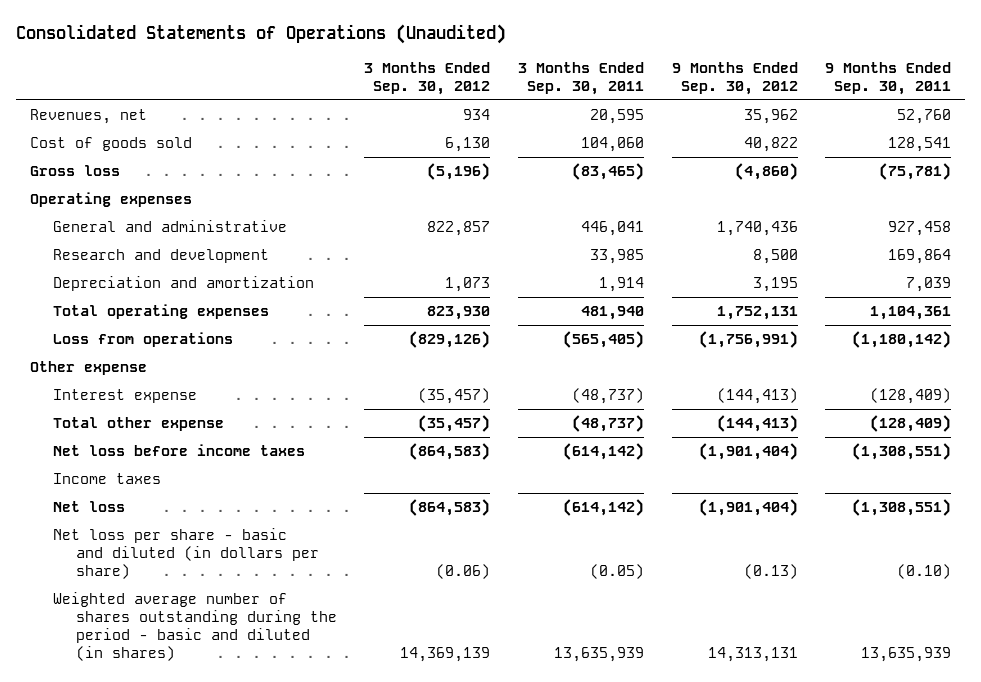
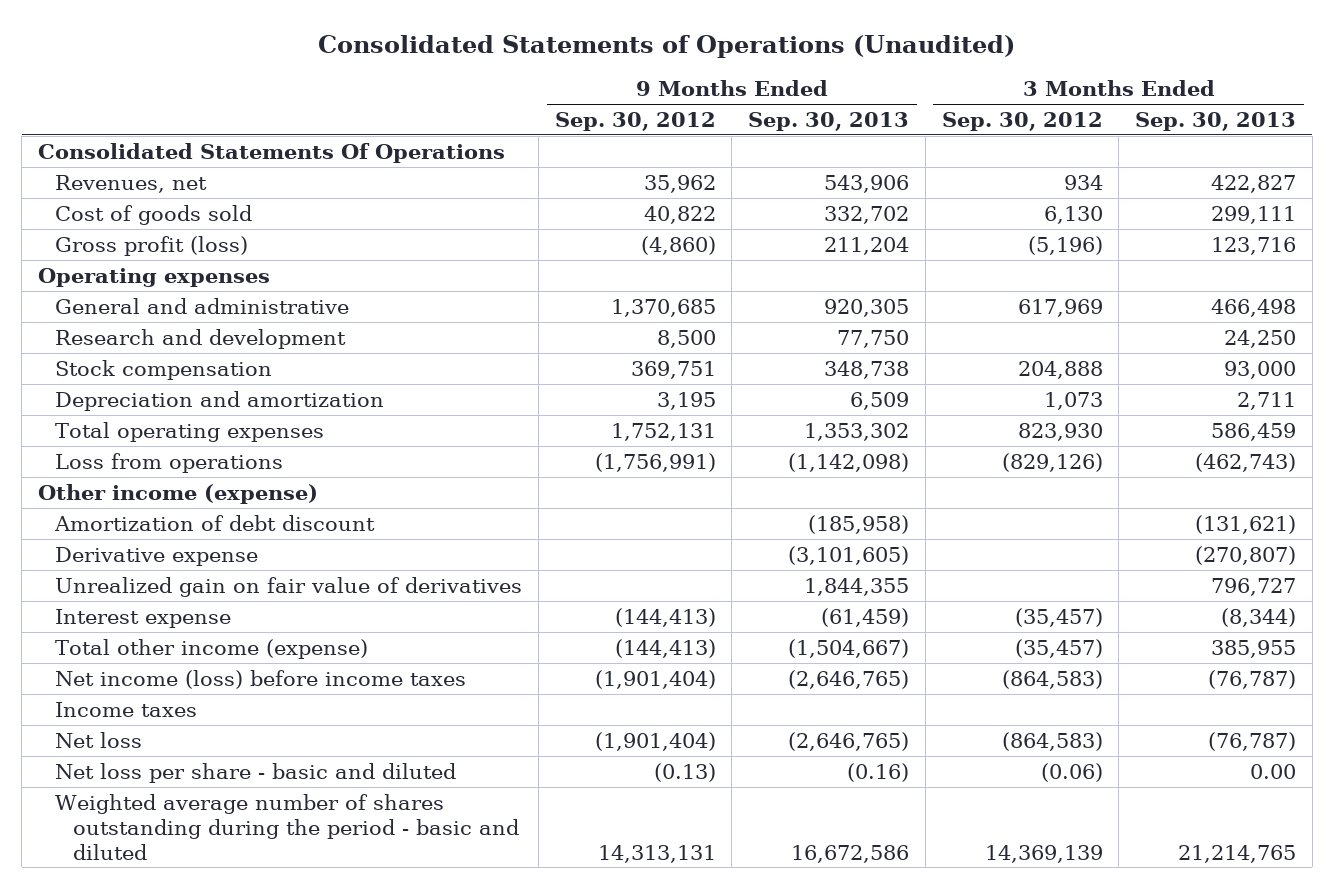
[518,62,645,95] 3 Months Ended Sep. 30, 2011 -> none
[825,62,952,95] 9 Months Ended Sep. 30, 2011 -> none
none -> [748,111,910,131] Sep. 30, 2013
none -> [1135,111,1297,131] Sep. 30, 2013
none -> [37,142,505,163] Consolidated Statements Of Operations
[29,165,120,177] Gross loss -> [55,235,249,256] Gross profit (loss)
[427,221,491,237] 822,857 -> [1017,298,1103,317] 617,969
[716,221,798,237] 1,740,436 -> [610,298,716,317] 1,370,685
none -> [55,359,273,380] Stock compensation
[29,361,147,376] Other expense -> [37,483,318,504] Other income (expense)
none -> [54,514,376,531] Amortization of debt discount
none -> [55,546,259,566] Derivative expense
none -> [55,576,523,597] Unrealized gain on fair value of derivatives
[52,417,224,432] Total other expense -> [55,638,369,659] Total other income (expense)
[52,444,305,457] Net loss before income taxes -> [55,669,467,689] Net income (loss) before income taxes
[52,528,319,579] Net loss per share - basic and diluted (in dollars per share) -> [55,762,457,783] Net loss per share - basic and diluted
[52,592,337,661] Weighted average number of shares outstanding during the period - basic and diluted (in shares) -> [55,793,519,860] Weighted average number of shares outstanding during the period - basic and diluted

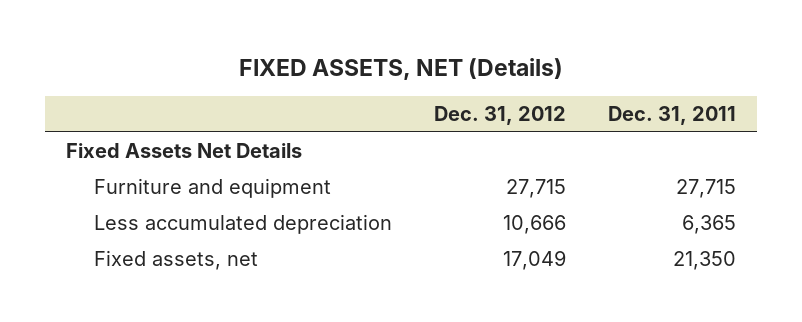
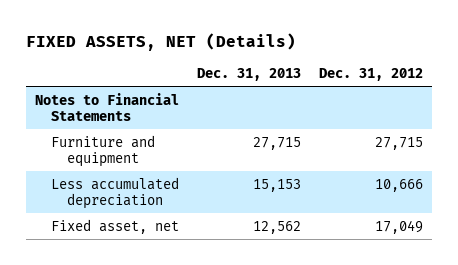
[608,106,737,126] Dec. 31, 2011 -> none
none -> [197,68,302,82] Dec. 31, 2013
[65,143,302,159] Fixed Assets Net Details -> none
none -> [35,92,180,121] Notes to Financial Statements
[93,250,258,271] Fixed assets, net -> [51,218,180,234] Fixed asset, net

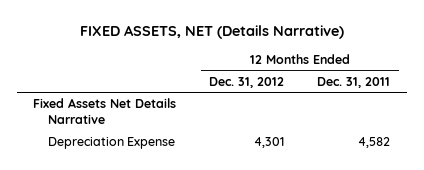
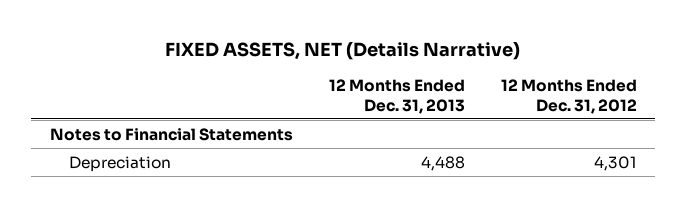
[317,76,391,88] Dec. 31, 2011 -> none
none -> [328,79,465,114] 12 Months Ended Dec. 31, 2013
[33,98,177,125] Fixed Assets Net Details Narrative -> none
none -> [49,127,293,141] Notes to Financial Statements
[48,137,176,150] Depreciation Expense -> [68,155,171,172] Depreciation

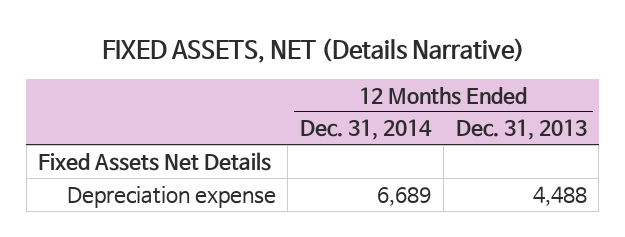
[500,79,637,114] 12 Months Ended Dec. 31, 2012 -> none
none -> [300,119,433,141] Dec. 31, 2014
[49,127,293,141] Notes to Financial Statements -> none
none -> [38,151,272,171] Fixed Assets Net Details
[68,155,171,172] Depreciation -> [66,185,276,208] Depreciation expense

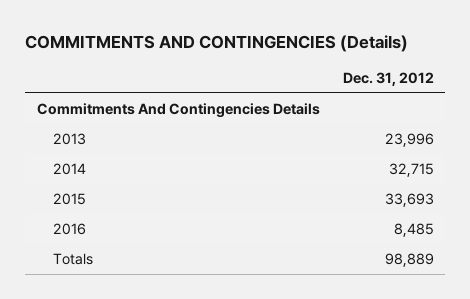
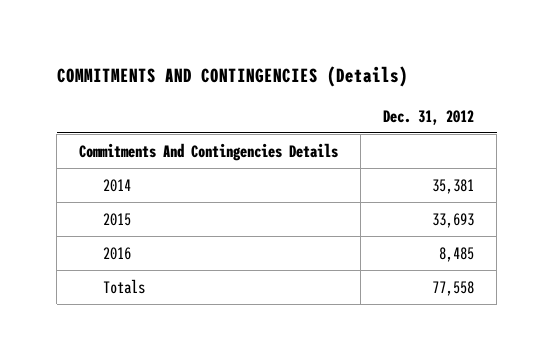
[52,133,86,146] 2013 -> none
[388,163,434,178] 32,715 -> [432,178,475,194] 35,381
[384,253,434,268] 98,889 -> [432,280,475,296] 77,558

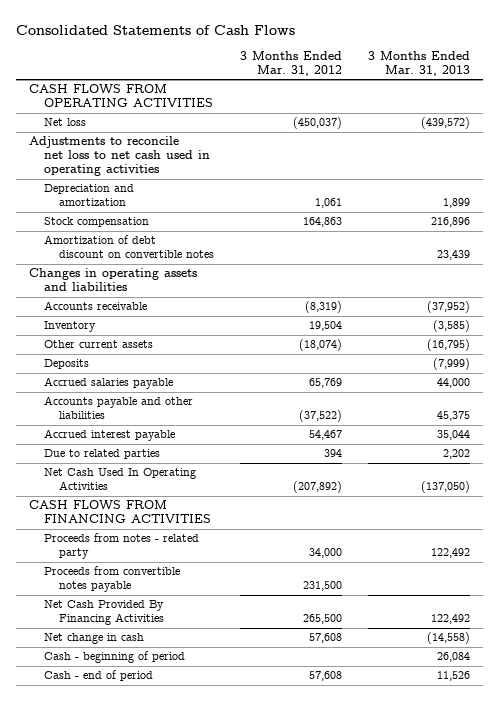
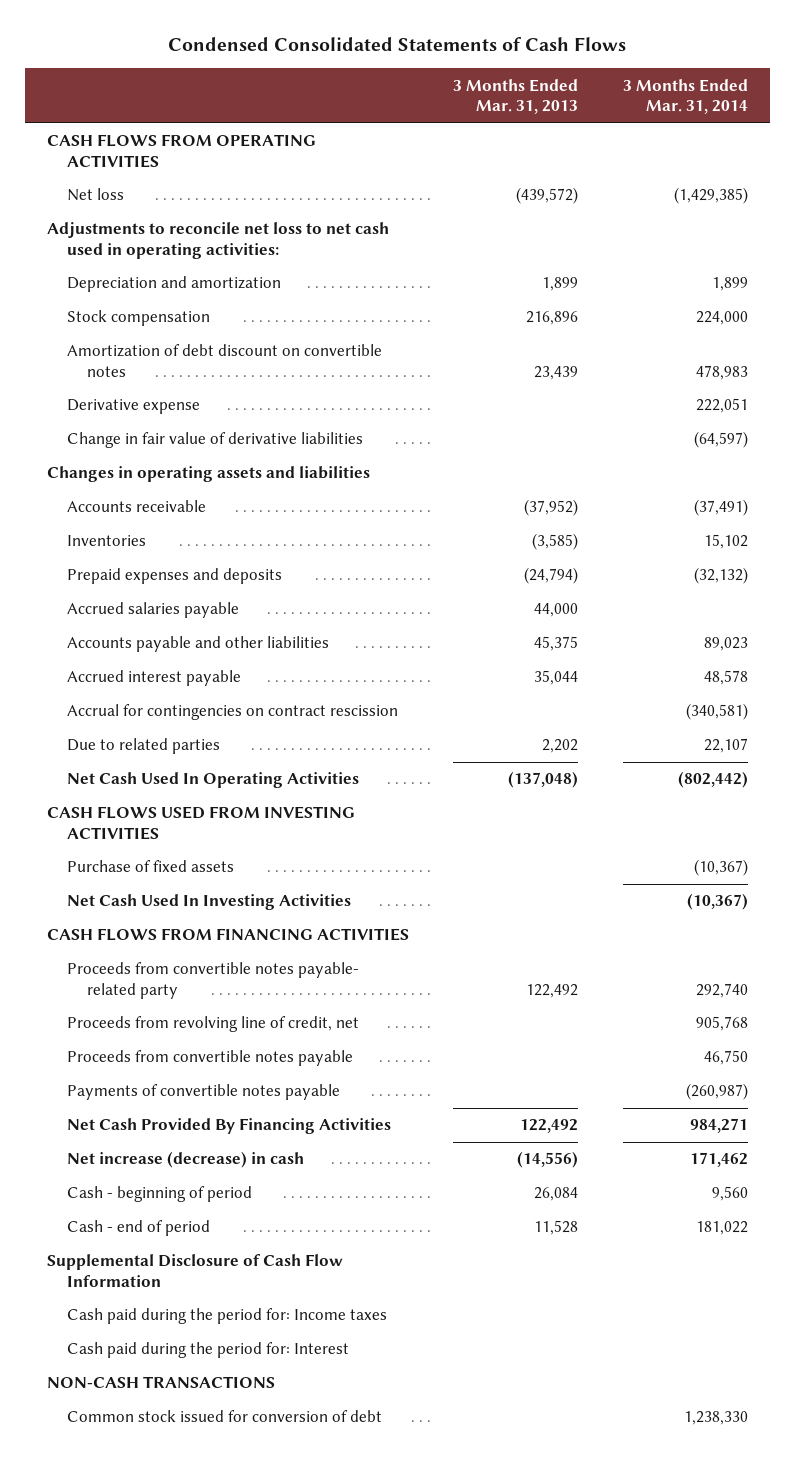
[16,24,296,35] Consolidated Statements of Cash Flows -> [168,37,627,52] Condensed Consolidated Statements of Cash Flows
[240,50,343,76] 3 Months Ended Mar. 31, 2012 -> none
none -> [622,78,748,115] 3 Months Ended Mar. 31, 2014
[29,136,211,177] Adjustments to reconcile net loss to net cash used in operating activities -> [47,222,390,259] Adjustments to reconcile net loss to net cash used in operating activities:
none -> [66,399,200,415] Derivative expense
none -> [66,432,363,449] Change in fair value of derivative liabilities
[44,340,154,349] Other current assets -> none
[44,359,90,370] Deposits -> none
[44,321,97,333] Inventory -> [66,535,146,547] Inventories
none -> [66,568,282,585] Prepaid expenses and deposits
none -> [66,704,398,721] Accrual for contingencies on contract rescission
[420,481,470,494] (137,050) -> [508,771,579,789] (137,048)
none -> [47,806,356,840] CASH FLOWS USED FROM INVESTING ACTIVITIES
none -> [66,860,234,873] Purchase of fixed assets
none -> [66,894,351,911] Net Cash Used In Investing Activities
[44,533,200,560] Proceeds from notes - related party -> [66,962,359,999] Proceeds from convertible notes payable- related party
none -> [66,1016,359,1033] Proceeds from revolving line of credit, net
none -> [66,1084,340,1101] Payments of convertible notes payable
[44,633,145,645] Net change in cash -> [66,1151,304,1169] Net increase (decrease) in cash
[426,632,470,645] (14,558) -> [517,1151,579,1169] (14,556)
[436,671,470,682] 11,526 -> [534,1220,579,1236] 11,528
none -> [47,1254,344,1287] Supplemental Disclosure of Cash Flow Information
none -> [66,1308,387,1325] Cash paid during the period for: Income taxes
none -> [66,1342,349,1359] Cash paid during the period for: Interest
none -> [47,1376,276,1389] NON-CASH TRANSACTIONS
none -> [66,1410,382,1423] Common stock issued for conversion of debt

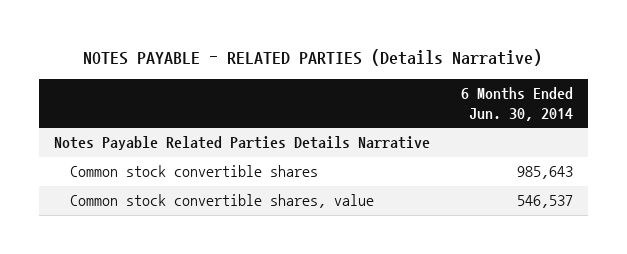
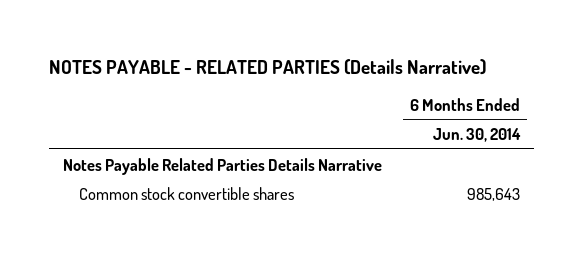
[69,194,374,209] Common stock convertible shares, value -> none

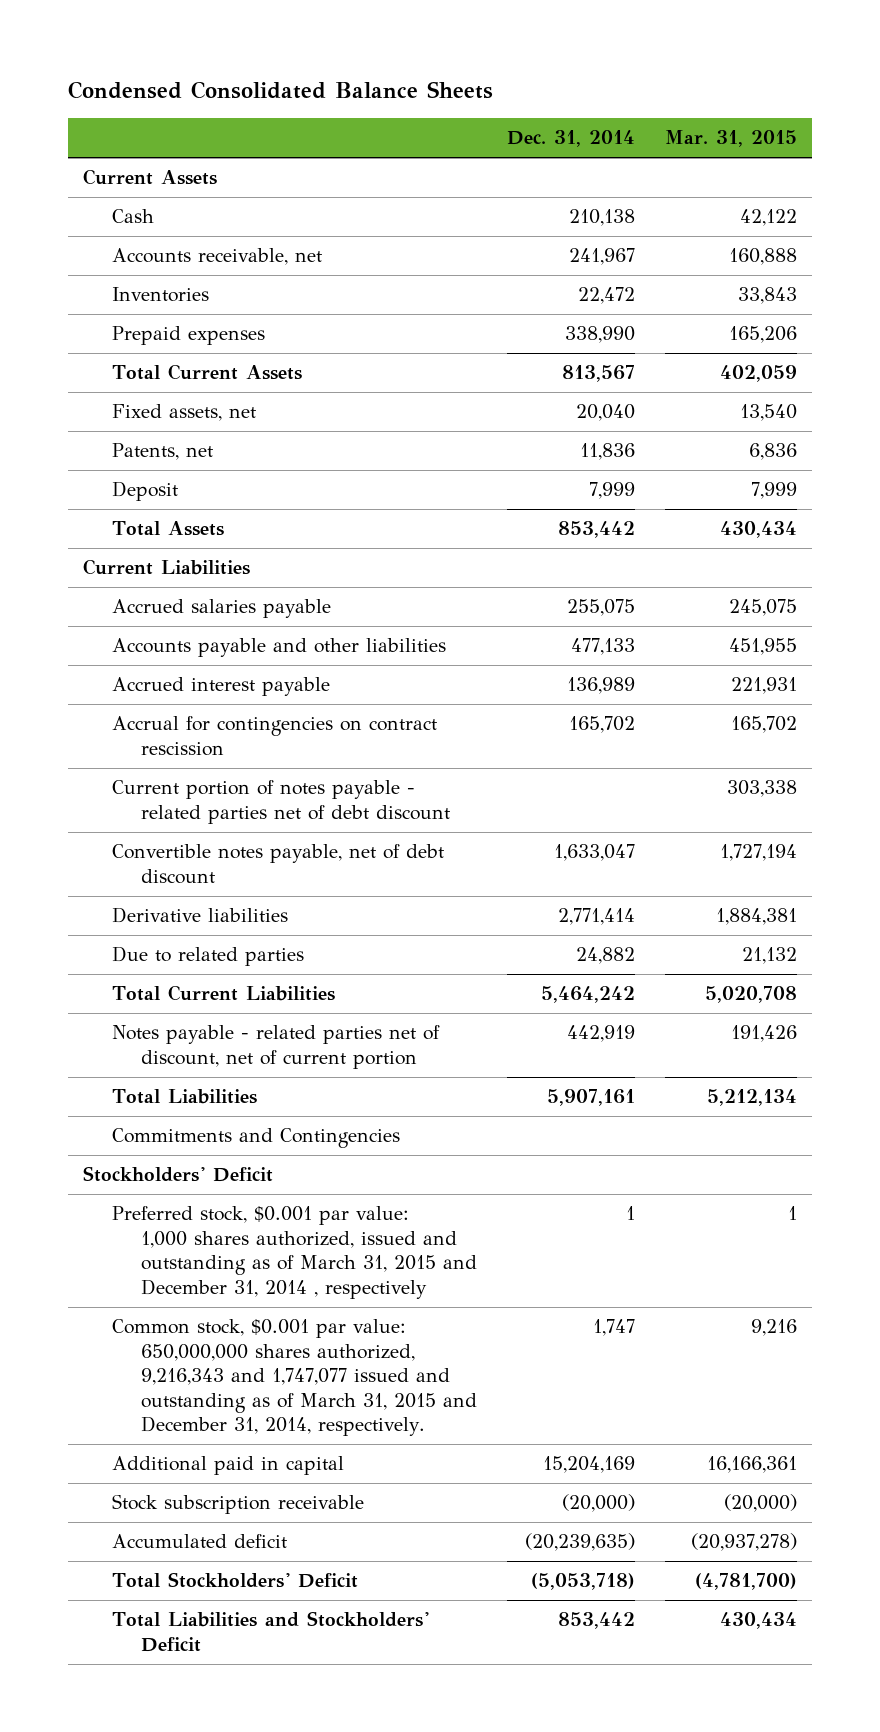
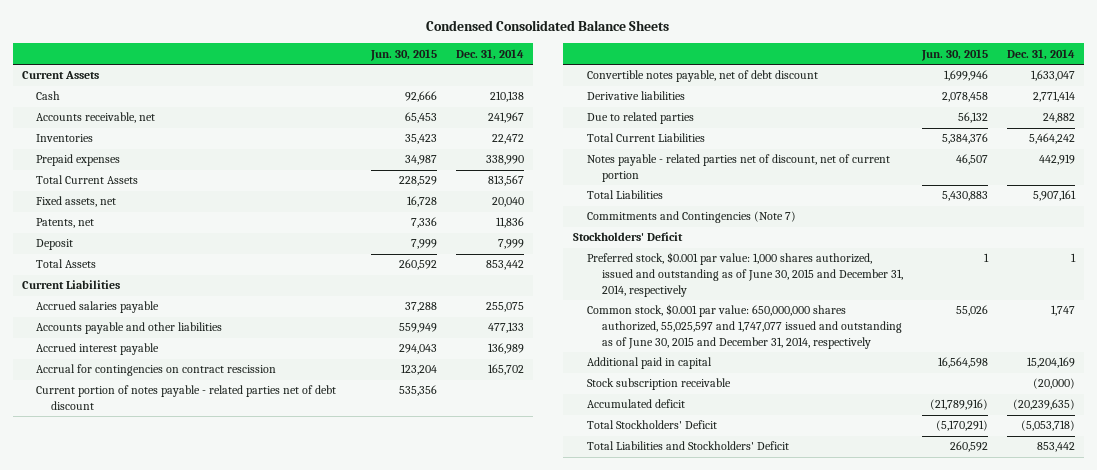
[665,130,798,148] Mar. 31, 2015 -> none
none -> [369,48,437,61] Jun. 30, 2015
[112,1128,401,1149] Commitments and Contingencies -> [587,211,797,224] Commitments and Contingencies (Note 7)
[112,1206,478,1299] Preferred stock, $0.001 par value: 1,000 shares authorized, issued and outstanding as of March 31, 2015 and December 31, 2014 , respectively -> [587,252,903,297] Preferred stock, $0.001 par value: 1,000 shares authorized, issued and outstanding as of June 30, 2015 and December 31, 2014, respectively
[112,1319,478,1437] Common stock, $0.001 par value: 650,000,000 shares authorized, 9,216,343 and 1,747,077 issued and outstanding as of March 31, 2015 and December 31, 2014, respectively. -> [587,304,902,349] Common stock, $0.001 par value: 650,000,000 shares authorized, 55,025,597 and 1,747,077 issued and outstanding as of June 30, 2015 and December 31, 2014, respectively

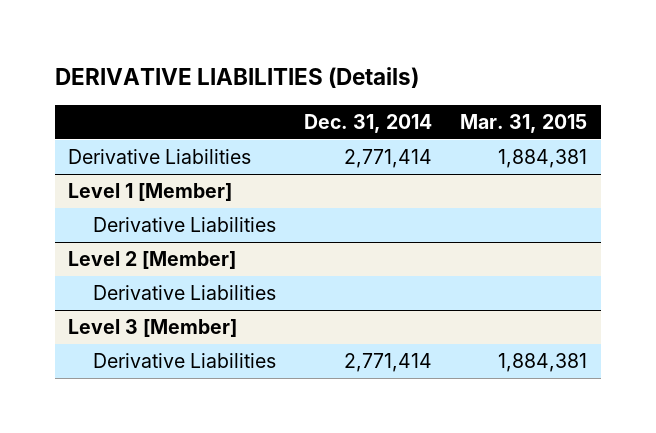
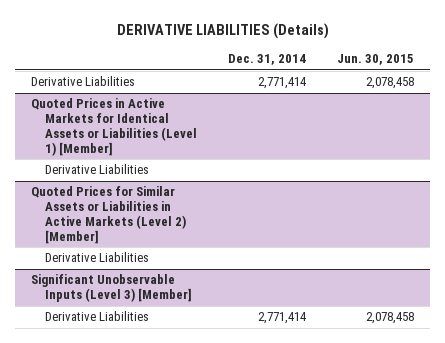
[460,113,588,133] Mar. 31, 2015 -> none
none -> [337,54,415,66] Jun. 30, 2015
[68,183,233,202] Level 1 [Member] -> [30,98,197,156] Quoted Prices in Active Markets for Identical Assets or Liabilities (Level 1) [Member]
[68,251,237,270] Level 2 [Member] -> [30,186,186,244] Quoted Prices for Similar Assets or Liabilities in Active Markets (Level 2) [Member]
[68,319,238,338] Level 3 [Member] -> [30,274,192,303] Significant Unobservable Inputs (Level 3) [Member]

